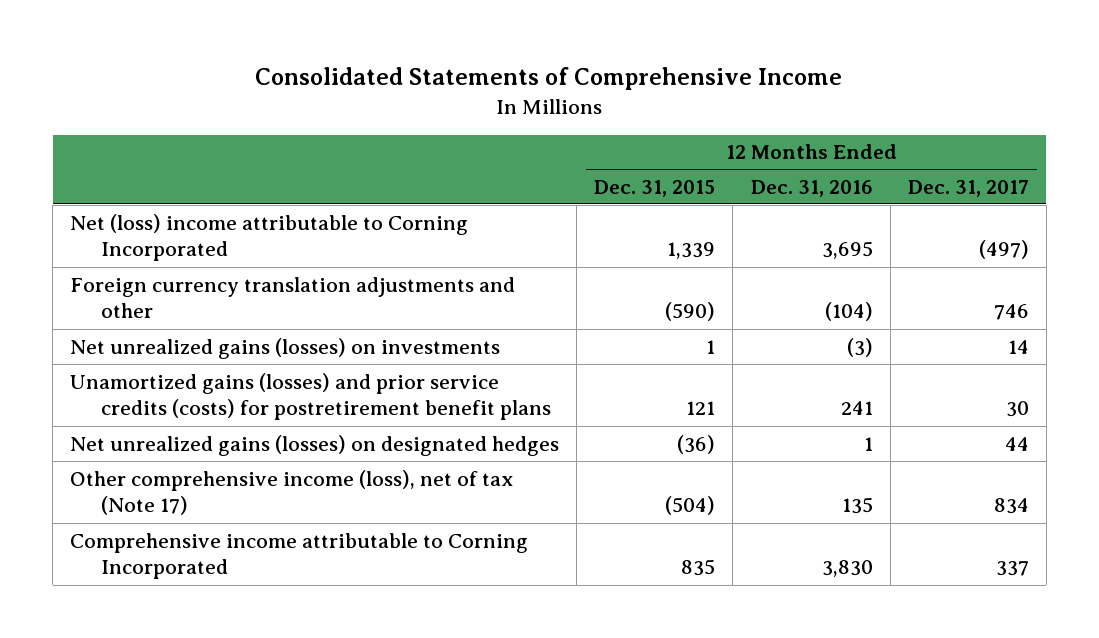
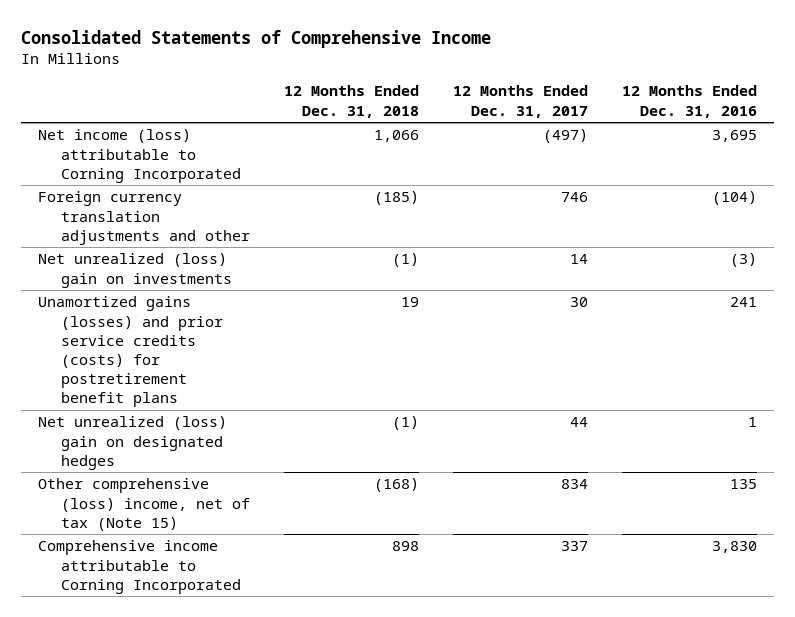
[594,179,716,197] Dec. 31, 2015 -> none
none -> [284,85,420,118] 12 Months Ended Dec. 31, 2018
[70,213,469,262] Net (loss) income attributable to Corning Incorporated -> [37,129,242,183] Net income (loss) attributable to Corning Incorporated
[70,337,501,359] Net unrealized gains (losses) on investments -> [37,253,233,288] Net unrealized (loss) gain on investments
[70,434,560,456] Net unrealized gains (losses) on designated hedges -> [37,416,227,470] Net unrealized (loss) gain on designated hedges
[70,469,514,516] Other comprehensive income (loss), net of tax (Note 17) -> [37,478,251,531] Other comprehensive (loss) income, net of tax (Note 15)

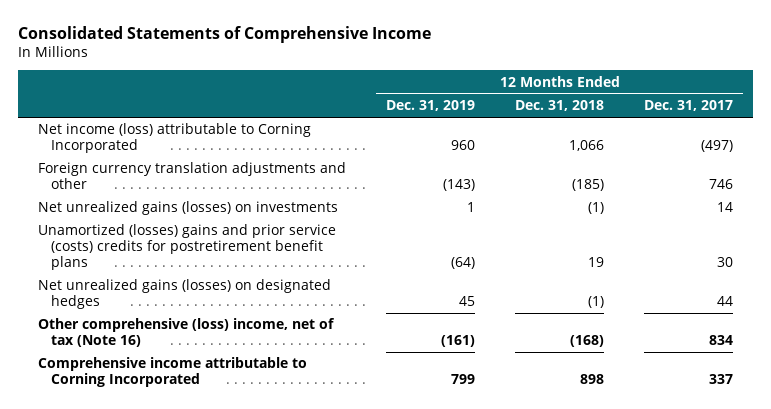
[622,85,758,118] 12 Months Ended Dec. 31, 2016 -> none
none -> [386,100,476,112] Dec. 31, 2019
[37,253,233,288] Net unrealized (loss) gain on investments -> [37,201,338,216] Net unrealized gains (losses) on investments
[37,296,224,408] Unamortized gains (losses) and prior service credits (costs) for postretirement benefit plans -> [37,224,336,270] Unamortized (losses) gains and prior service (costs) credits for postretirement benefit plans
[37,416,227,470] Net unrealized (loss) gain on designated hedges -> [37,279,331,309] Net unrealized gains (losses) on designated hedges
[37,478,251,531] Other comprehensive (loss) income, net of tax (Note 15) -> [37,318,335,347] Other comprehensive (loss) income, net of tax (Note 16)

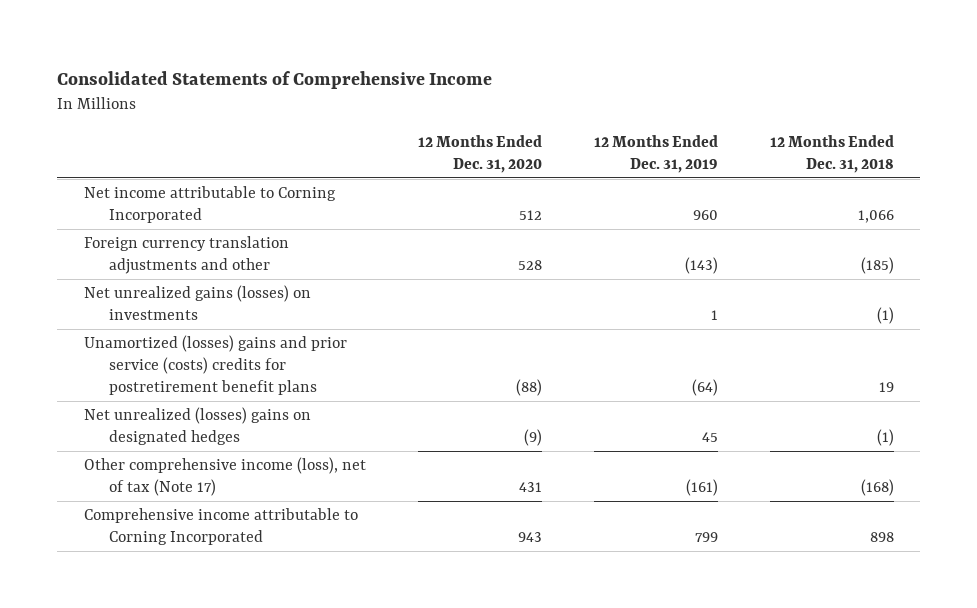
[644,100,734,112] Dec. 31, 2017 -> none
none -> [417,134,542,173] 12 Months Ended Dec. 31, 2020
[37,123,311,153] Net income (loss) attributable to Corning Incorporated -> [83,186,336,224] Net income attributable to Corning Incorporated
[37,279,331,309] Net unrealized gains (losses) on designated hedges -> [83,407,311,446] Net unrealized (losses) gains on designated hedges
[37,318,335,347] Other comprehensive (loss) income, net of tax (Note 16) -> [83,457,366,497] Other comprehensive income (loss), net of tax (Note 17)

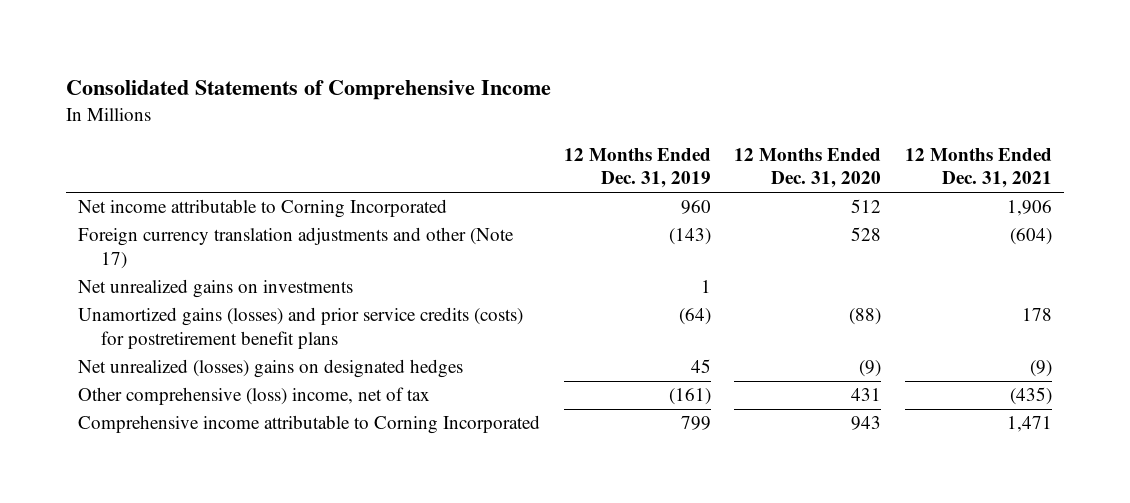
[769,134,894,173] 12 Months Ended Dec. 31, 2018 -> none
none -> [905,147,1053,189] 12 Months Ended Dec. 31, 2021
[83,236,289,275] Foreign currency translation adjustments and other -> [77,227,514,269] Foreign currency translation adjustments and other (Note 17)
[83,285,311,321] Net unrealized gains (losses) on investments -> [77,279,353,299] Net unrealized gains on investments
[83,335,347,395] Unamortized (losses) gains and prior service (costs) credits for postretirement benefit plans -> [77,307,523,349] Unamortized gains (losses) and prior service credits (costs) for postretirement benefit plans
[83,457,366,497] Other comprehensive income (loss), net of tax (Note 17) -> [77,387,430,406] Other comprehensive (loss) income, net of tax

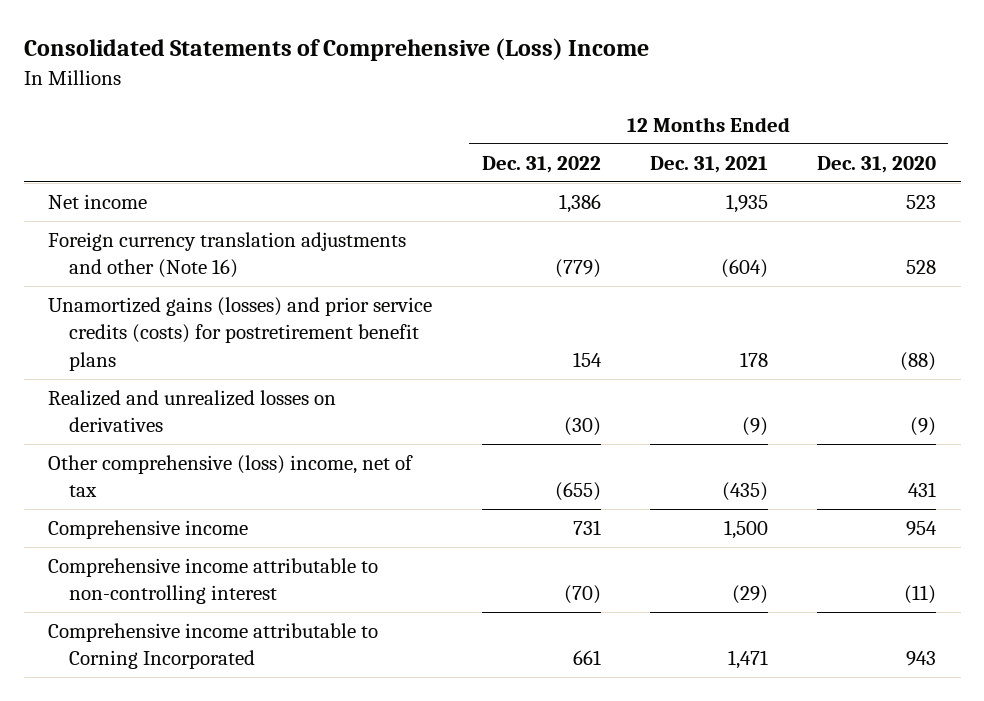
[65,80,551,101] Consolidated Statements of Comprehensive Income -> [23,38,649,62] Consolidated Statements of Comprehensive (Loss) Income
[563,147,711,189] 12 Months Ended Dec. 31, 2019 -> none
none -> [481,155,601,173] Dec. 31, 2022
[77,199,447,219] Net income attributable to Corning Incorporated -> none
[77,279,353,299] Net unrealized gains on investments -> none
none -> [48,194,148,210] Net income
[77,227,514,269] Foreign currency translation adjustments and other (Note 17) -> [48,232,407,279] Foreign currency translation adjustments and other (Note 16)
[77,359,463,379] Net unrealized (losses) gains on designated hedges -> [48,390,337,433] Realized and unrealized losses on derivatives
none -> [48,520,249,540] Comprehensive income
none -> [48,558,379,605] Comprehensive income attributable to non-controlling interest

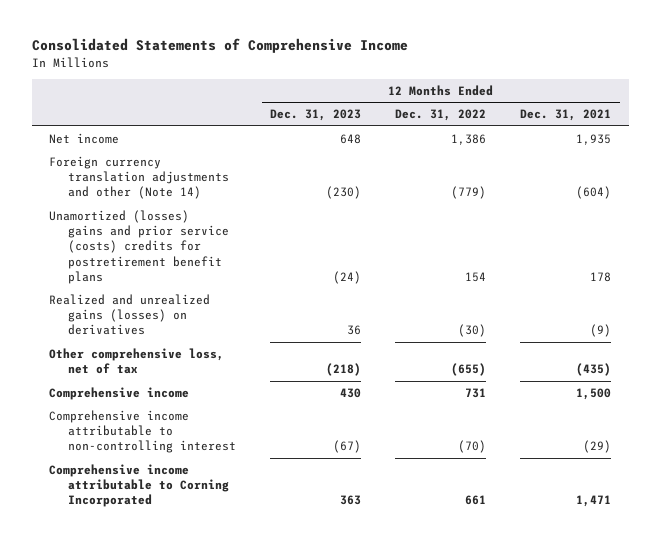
[23,38,649,62] Consolidated Statements of Comprehensive (Loss) Income -> [31,38,408,54] Consolidated Statements of Comprehensive Income
[816,155,936,173] Dec. 31, 2020 -> none
none -> [270,109,362,122] Dec. 31, 2023
[48,232,407,279] Foreign currency translation adjustments and other (Note 16) -> [48,155,229,200] Foreign currency translation adjustments and other (Note 14)
[48,297,433,371] Unamortized gains (losses) and prior service credits (costs) for postretirement benefit plans -> [48,209,229,284] Unamortized (losses) gains and prior service (costs) credits for postretirement benefit plans
[48,390,337,433] Realized and unrealized losses on derivatives -> [48,293,210,336] Realized and unrealized gains (losses) on derivatives
[48,455,414,498] Other comprehensive (loss) income, net of tax -> [48,347,224,375] Other comprehensive loss, net of tax

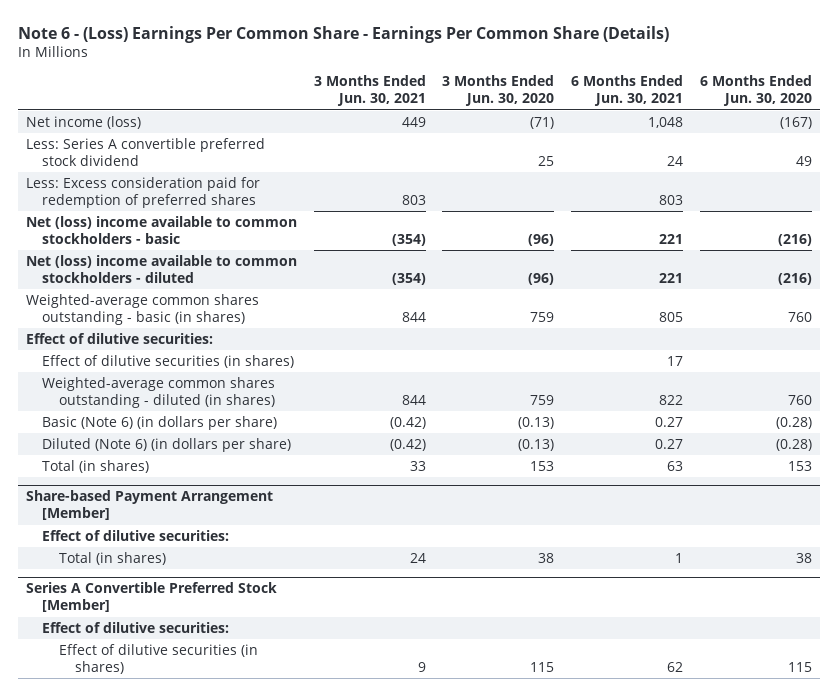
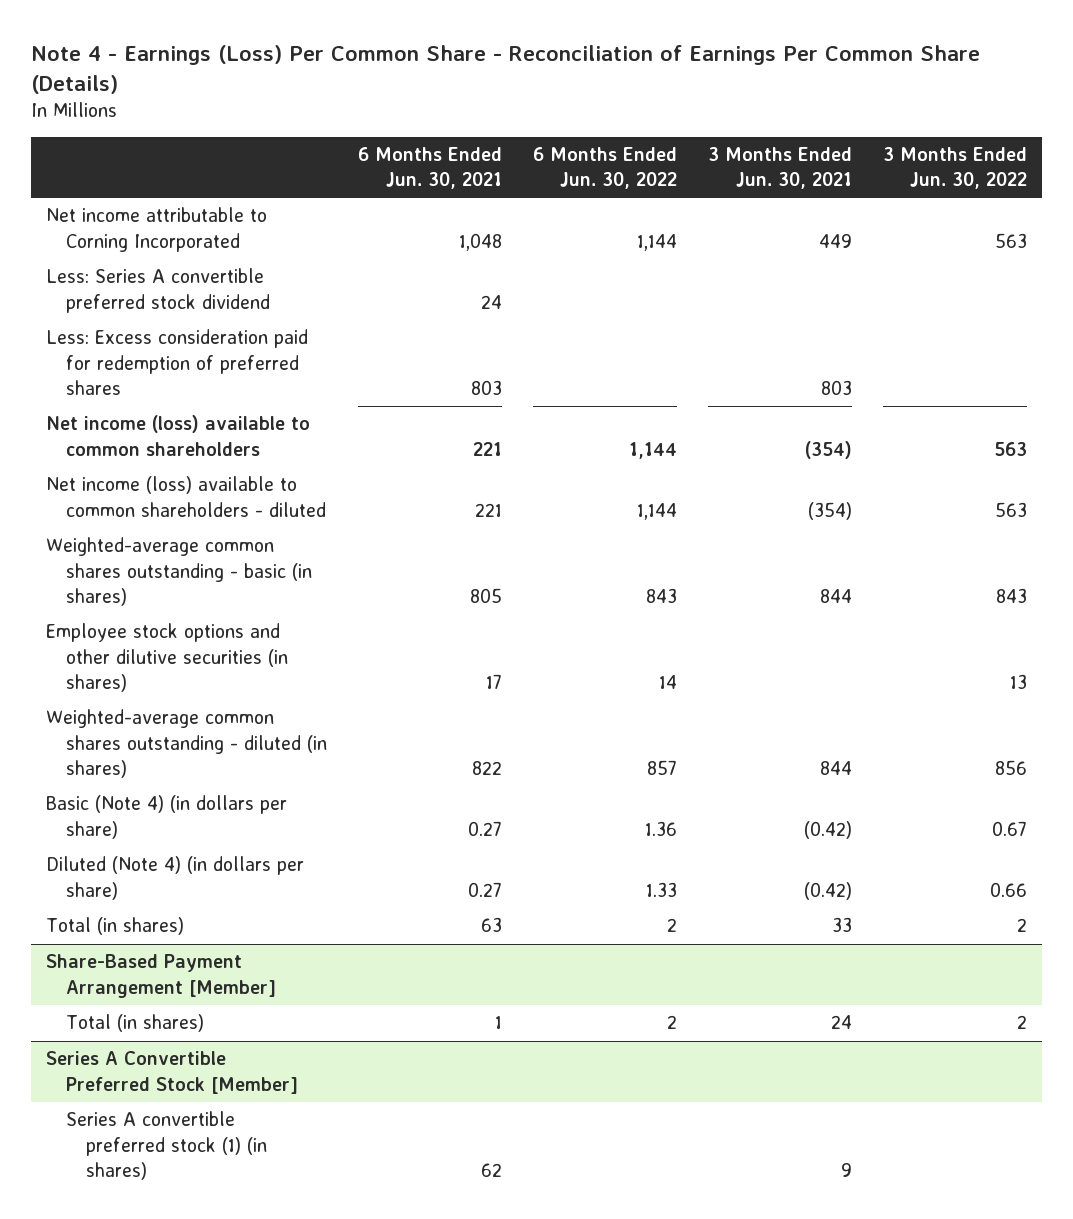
[17,25,669,43] Note 6 - (Loss) Earnings Per Common Share - Earnings Per Common Share (Details) -> [30,44,980,95] Note 4 - Earnings (Loss) Per Common Share - Reconciliation of Earnings Per Common Share (Details)
[442,75,555,107] 3 Months Ended Jun. 30, 2020 -> none
[699,75,812,107] 6 Months Ended Jun. 30, 2020 -> none
none -> [533,147,678,190] 6 Months Ended Jun. 30, 2022
none -> [882,147,1027,190] 3 Months Ended Jun. 30, 2022
[26,115,142,129] Net income (loss) -> [46,207,268,252] Net income attributable to Corning Incorporated
[26,215,298,244] Net (loss) income available to common stockholders - basic -> [46,415,311,456] Net income (loss) available to common shareholders
[26,254,298,283] Net (loss) income available to common stockholders - diluted -> [46,476,327,517] Net income (loss) available to common shareholders - diluted
[26,332,214,344] Effect of dilutive securities: -> none
[42,354,295,368] Effect of dilutive securities (in shares) -> none
none -> [46,623,289,692] Employee stock options and other dilutive securities (in shares)
[42,415,278,430] Basic (Note 6) (in dollars per share) -> [46,795,288,839] Basic (Note 4) (in dollars per share)
[42,437,292,452] Diluted (Note 6) (in dollars per share) -> [46,856,305,900] Diluted (Note 4) (in dollars per share)
[42,529,230,541] Effect of dilutive securities: -> none
[26,490,274,521] Share-based Payment Arrangement [Member] -> [46,954,277,998] Share-Based Payment Arrangement [Member]
[42,621,230,633] Effect of dilutive securities: -> none
[58,643,258,674] Effect of dilutive securities (in shares) -> [66,1111,268,1180] Series A convertible preferred stock (1) (in shares)

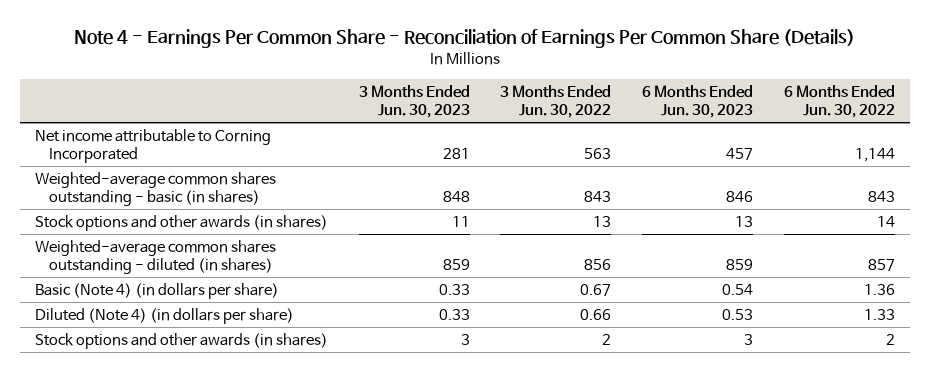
[30,44,980,95] Note 4 - Earnings (Loss) Per Common Share - Reconciliation of Earnings Per Common Share (Details) -> [73,29,855,49] Note 4 - Earnings Per Common Share - Reconciliation of Earnings Per Common Share (Details)
[358,147,503,190] 6 Months Ended Jun. 30, 2021 -> none
[707,147,852,190] 3 Months Ended Jun. 30, 2021 -> none
none -> [358,85,470,118] 3 Months Ended Jun. 30, 2023
none -> [641,85,753,118] 6 Months Ended Jun. 30, 2023
[46,268,271,313] Less: Series A convertible preferred stock dividend -> none
[46,329,309,395] Less: Excess consideration paid for redemption of preferred shares -> none
[46,415,311,456] Net income (loss) available to common shareholders -> none
[46,476,327,517] Net income (loss) available to common shareholders - diluted -> none
[46,623,289,692] Employee stock options and other dilutive securities (in shares) -> [35,215,329,232] Stock options and other awards (in shares)
[46,954,277,998] Share-Based Payment Arrangement [Member] -> none
[66,1014,205,1033] Total (in shares) -> none
[46,1051,299,1094] Series A Convertible Preferred Stock [Member] -> none
[66,1111,268,1180] Series A convertible preferred stock (1) (in shares) -> none
[46,917,185,936] Total (in shares) -> [35,333,329,350] Stock options and other awards (in shares)

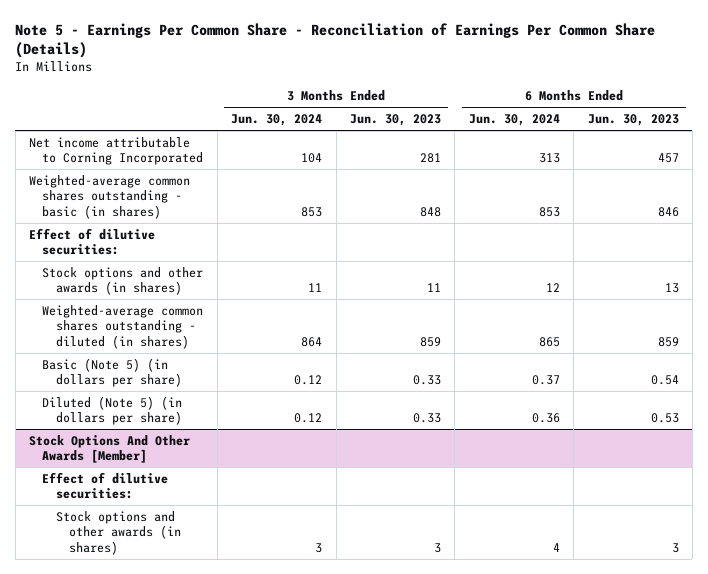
[73,29,855,49] Note 4 - Earnings Per Common Share - Reconciliation of Earnings Per Common Share (Details) -> [15,22,656,59] Note 5 - Earnings Per Common Share - Reconciliation of Earnings Per Common Share (Details)
[500,85,612,118] 3 Months Ended Jun. 30, 2022 -> none
[783,85,895,118] 6 Months Ended Jun. 30, 2022 -> none
none -> [231,113,323,126] Jun. 30, 2024
none -> [468,113,560,126] Jun. 30, 2024
none -> [29,227,156,256] Effect of dilutive securities:
[35,283,280,300] Basic (Note 4) (in dollars per share) -> [42,357,182,388] Basic (Note 5) (in dollars per share)
[35,308,295,325] Diluted (Note 4) (in dollars per share) -> [42,395,183,426] Diluted (Note 5) (in dollars per share)
none -> [29,434,191,464] Stock Options And Other Awards [Member]
none -> [42,471,169,500] Effect of dilutive securities:

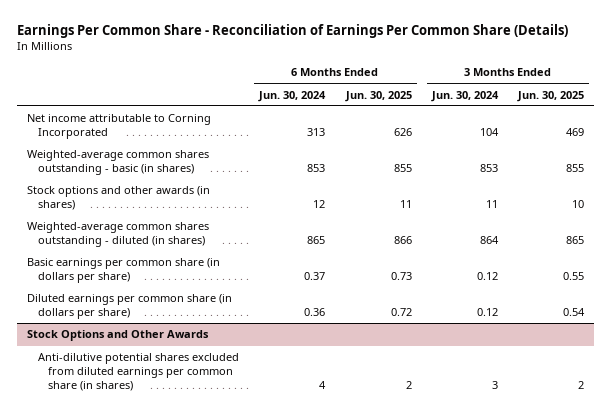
[15,22,656,59] Note 5 - Earnings Per Common Share - Reconciliation of Earnings Per Common Share (Details) -> [17,23,569,38] Earnings Per Common Share - Reconciliation of Earnings Per Common Share (Details)
[350,113,442,126] Jun. 30, 2023 -> none
[587,113,679,126] Jun. 30, 2023 -> none
none -> [344,90,412,102] Jun. 30, 2025
none -> [517,90,585,102] Jun. 30, 2025
[29,227,156,256] Effect of dilutive securities: -> none
[42,471,169,500] Effect of dilutive securities: -> none
[42,357,182,388] Basic (Note 5) (in dollars per share) -> [27,258,221,284] Basic earnings per common share (in dollars per share)
[42,395,183,426] Diluted (Note 5) (in dollars per share) -> [27,294,233,320] Diluted earnings per common share (in dollars per share)
[29,434,191,464] Stock Options And Other Awards [Member] -> [27,330,210,342] Stock Options and Other Awards
[55,510,181,555] Stock options and other awards (in shares) -> [37,353,239,391] Anti-dilutive potential shares excluded from diluted earnings per common share (in shares)

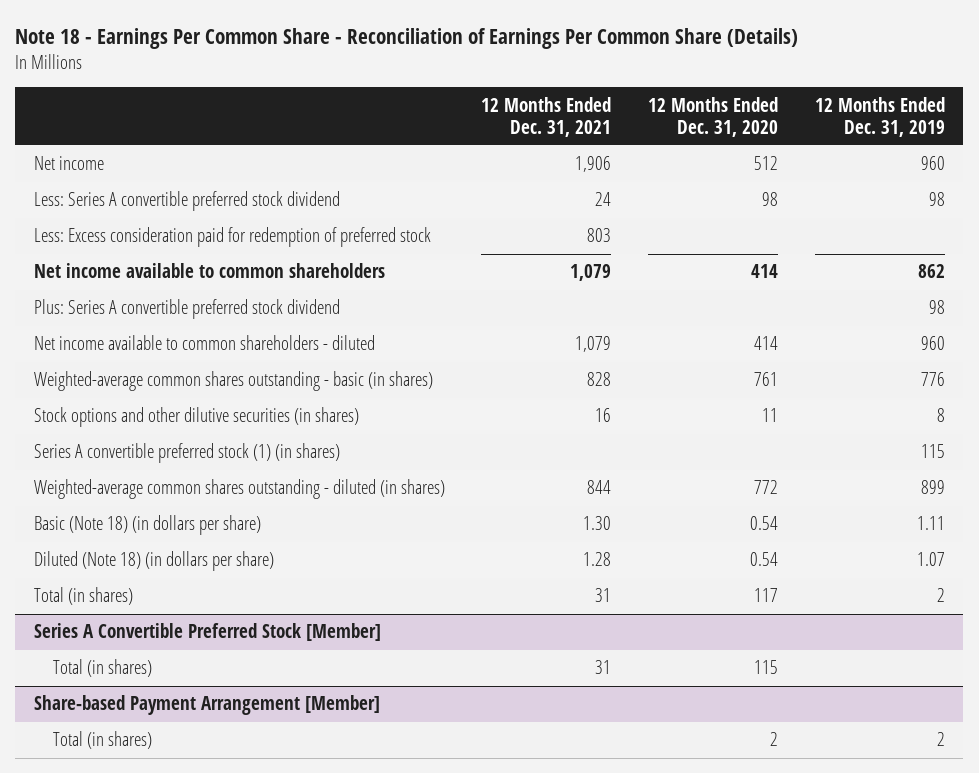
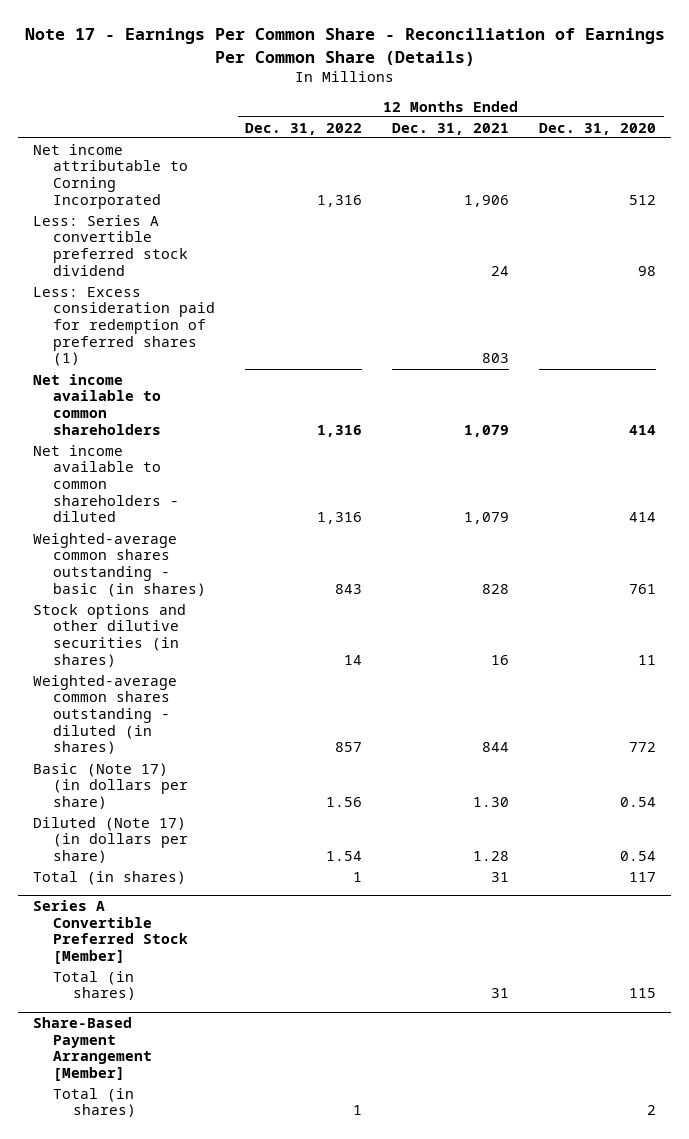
[15,28,799,50] Note 18 - Earnings Per Common Share - Reconciliation of Earnings Per Common Share (Details) -> [24,28,665,66] Note 17 - Earnings Per Common Share - Reconciliation of Earnings Per Common Share (Details)
[814,96,945,137] 12 Months Ended Dec. 31, 2019 -> none
none -> [245,122,363,135] Dec. 31, 2022
[33,156,104,171] Net income -> [33,143,188,209] Net income attributable to Corning Incorporated
[33,227,431,248] Less: Excess consideration paid for redemption of preferred stock -> [33,286,215,367] Less: Excess consideration paid for redemption of preferred shares (1)
[33,299,340,320] Plus: Series A convertible preferred stock dividend -> none
[33,443,340,464] Series A convertible preferred stock (1) (in shares) -> none
[33,515,261,536] Basic (Note 18) (in dollars per share) -> [33,762,188,809] Basic (Note 17) (in dollars per share)
[33,551,274,572] Diluted (Note 18) (in dollars per share) -> [33,816,188,863] Diluted (Note 17) (in dollars per share)
[33,695,380,716] Share-based Payment Arrangement [Member] -> [33,1016,152,1082] Share-Based Payment Arrangement [Member]

